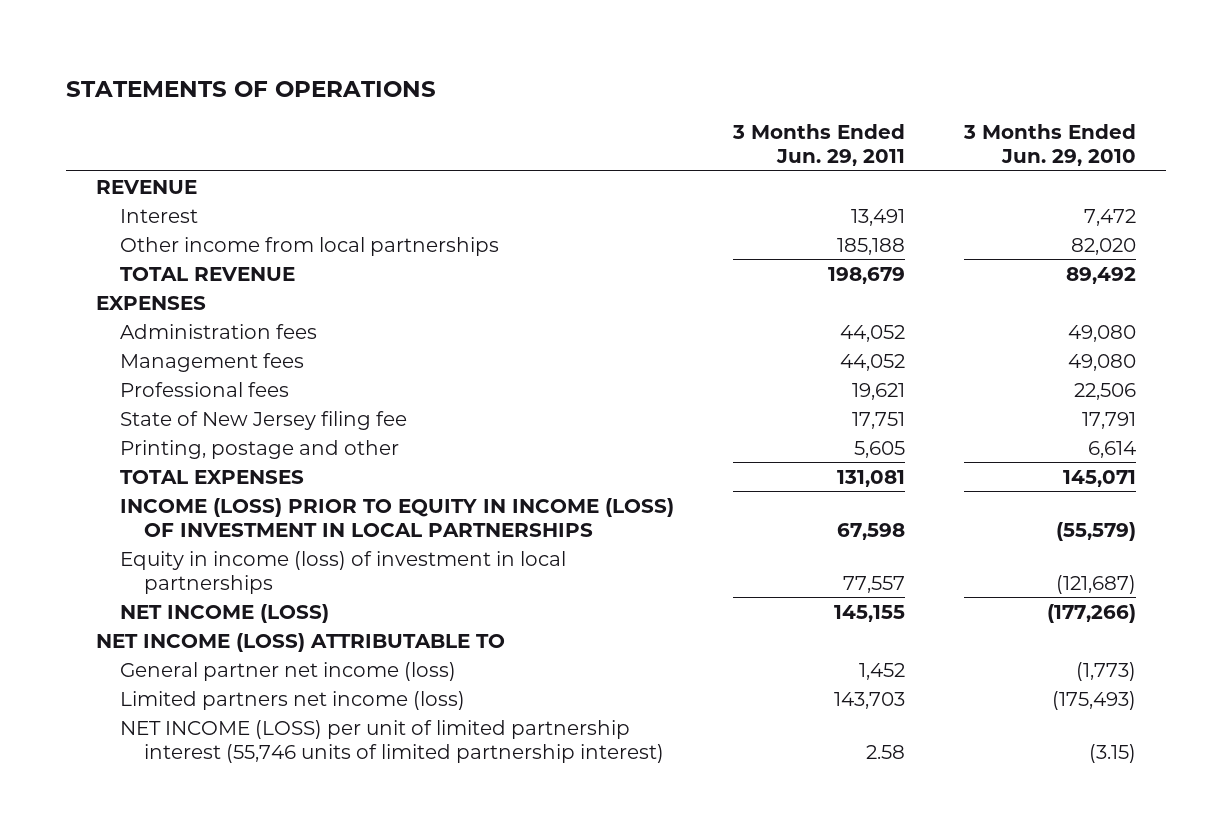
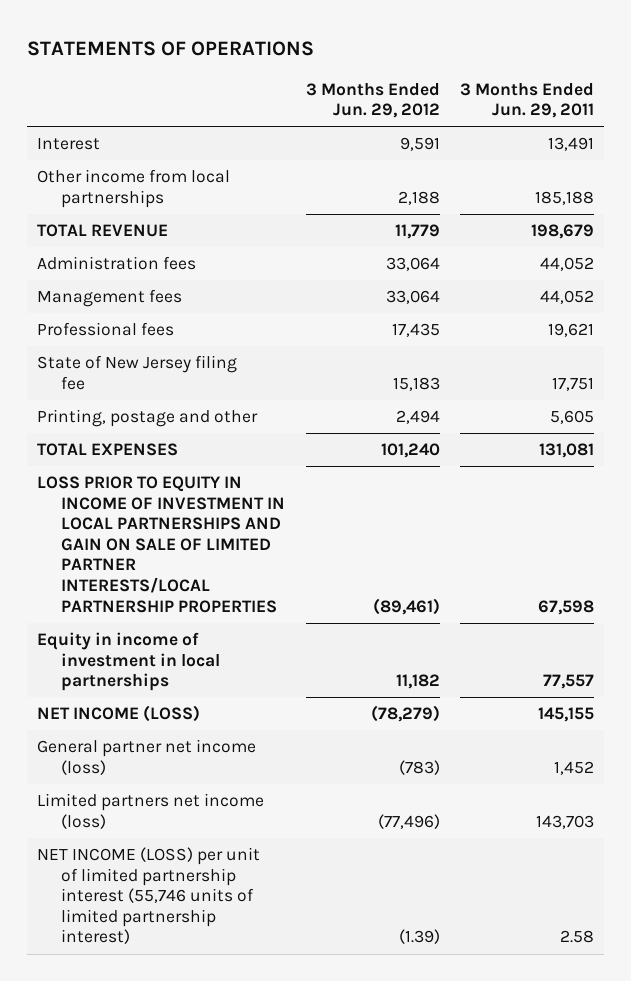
[963,123,1137,167] 3 Months Ended Jun. 29, 2010 -> none
none -> [305,82,440,119] 3 Months Ended Jun. 29, 2012
[95,179,197,194] REVENUE -> none
[95,295,206,310] EXPENSES -> none
[120,497,675,537] INCOME (LOSS) PRIOR TO EQUITY IN INCOME (LOSS) OF INVESTMENT IN LOCAL PARTNERSHIPS -> [37,476,286,613] LOSS PRIOR TO EQUITY IN INCOME OF INVESTMENT IN LOCAL PARTNERSHIPS AND GAIN ON SALE OF LIMITED PARTNER INTERESTS/LOCAL PARTNERSHIP PROPERTIES
[120,550,567,594] Equity in income (loss) of investment in local partnerships -> [37,632,221,692] Equity in income of investment in local partnerships
[95,632,505,652] NET INCOME (LOSS) ATTRIBUTABLE TO -> none

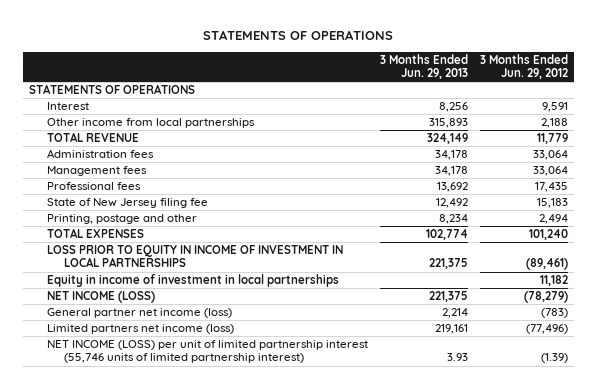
[459,82,594,119] 3 Months Ended Jun. 29, 2011 -> none
none -> [379,54,468,80] 3 Months Ended Jun. 29, 2013
none -> [28,84,195,95] STATEMENTS OF OPERATIONS
[37,476,286,613] LOSS PRIOR TO EQUITY IN INCOME OF INVESTMENT IN LOCAL PARTNERSHIPS AND GAIN ON SALE OF LIMITED PARTNER INTERESTS/LOCAL PARTNERSHIP PROPERTIES -> [46,245,343,268] LOSS PRIOR TO EQUITY IN INCOME OF INVESTMENT IN LOCAL PARTNERSHIPS

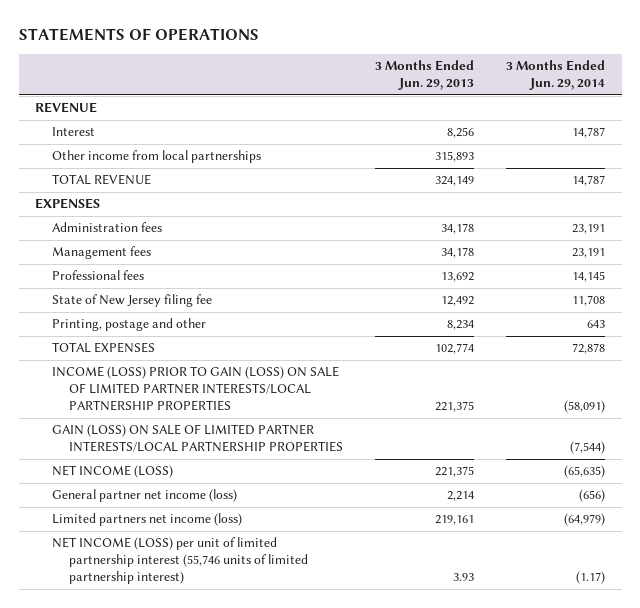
[479,54,568,80] 3 Months Ended Jun. 29, 2012 -> none
none -> [506,60,606,91] 3 Months Ended Jun. 29, 2014
[28,84,195,95] STATEMENTS OF OPERATIONS -> none
none -> [34,102,97,114] REVENUE
none -> [34,198,100,210] EXPENSES
[46,274,339,288] Equity in income of investment in local partnerships -> none
[46,245,343,268] LOSS PRIOR TO EQUITY IN INCOME OF INVESTMENT IN LOCAL PARTNERSHIPS -> [51,366,339,412] INCOME (LOSS) PRIOR TO GAIN (LOSS) ON SALE OF LIMITED PARTNER INTERESTS/LOCAL PARTNERSHIP PROPERTIES
none -> [51,424,343,453] GAIN (LOSS) ON SALE OF LIMITED PARTNER INTERESTS/LOCAL PARTNERSHIP PROPERTIES

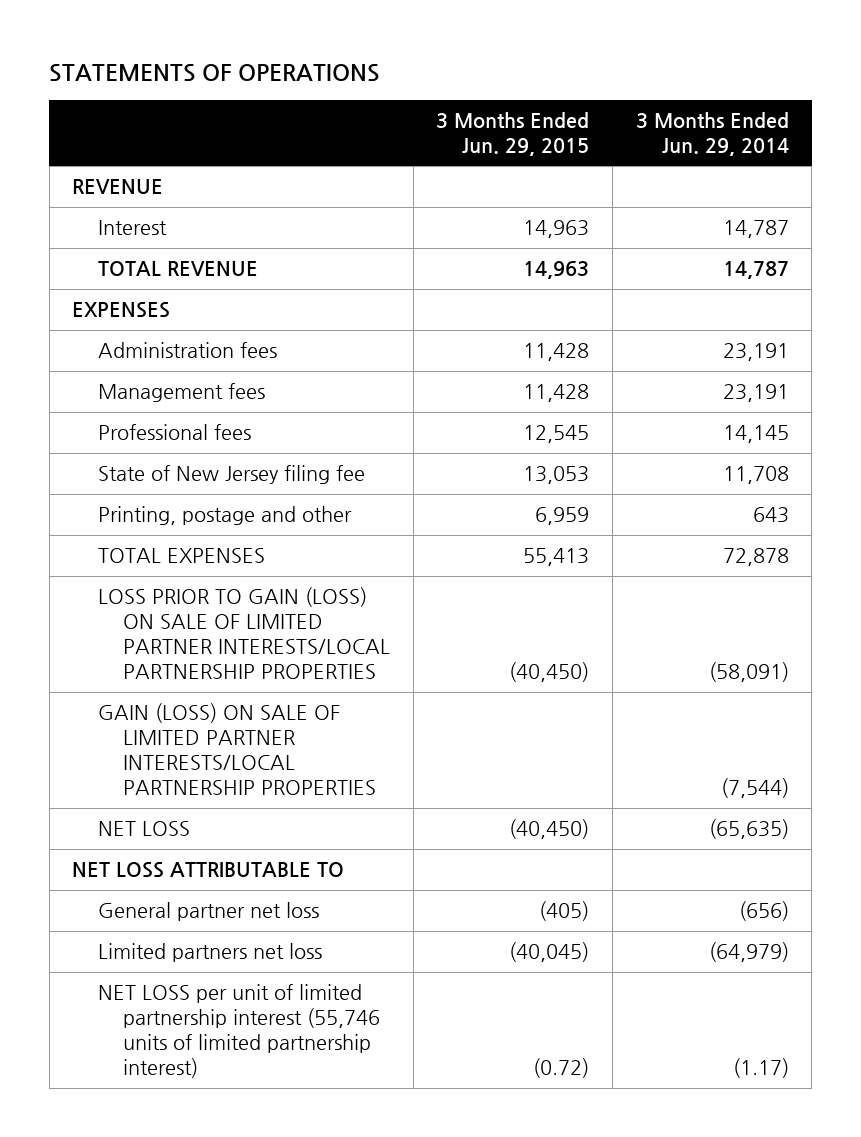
[375,60,475,91] 3 Months Ended Jun. 29, 2013 -> none
none -> [436,111,590,156] 3 Months Ended Jun. 29, 2015
[51,150,261,164] Other income from local partnerships -> none
[51,366,339,412] INCOME (LOSS) PRIOR TO GAIN (LOSS) ON SALE OF LIMITED PARTNER INTERESTS/LOCAL PARTNERSHIP PROPERTIES -> [97,587,391,680] LOSS PRIOR TO GAIN (LOSS) ON SALE OF LIMITED PARTNER INTERESTS/LOCAL PARTNERSHIP PROPERTIES
[51,465,173,479] NET INCOME (LOSS) -> [97,821,190,837] NET LOSS
none -> [72,862,345,879] NET LOSS ATTRIBUTABLE TO
[51,489,237,503] General partner net income (loss) -> [97,902,319,922] General partner net loss
[51,513,242,527] Limited partners net income (loss) -> [97,943,322,963] Limited partners net loss
[51,537,308,585] NET INCOME (LOSS) per unit of limited partnership interest (55,746 units of limited partnership interest) -> [97,984,381,1079] NET LOSS per unit of limited partnership interest (55,746 units of limited partnership interest)

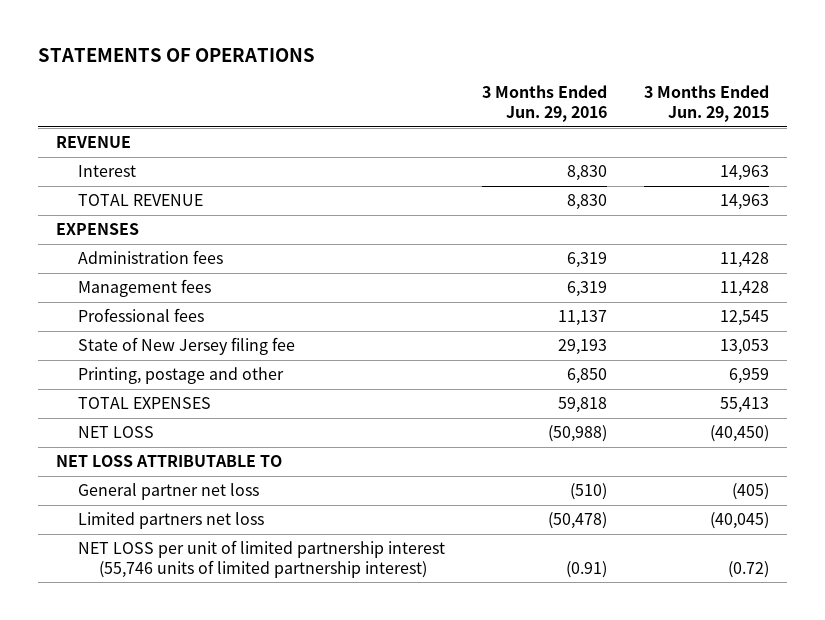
[635,111,789,156] 3 Months Ended Jun. 29, 2014 -> none
none -> [481,85,607,123] 3 Months Ended Jun. 29, 2016
[97,587,391,680] LOSS PRIOR TO GAIN (LOSS) ON SALE OF LIMITED PARTNER INTERESTS/LOCAL PARTNERSHIP PROPERTIES -> none
[97,703,377,796] GAIN (LOSS) ON SALE OF LIMITED PARTNER INTERESTS/LOCAL PARTNERSHIP PROPERTIES -> none

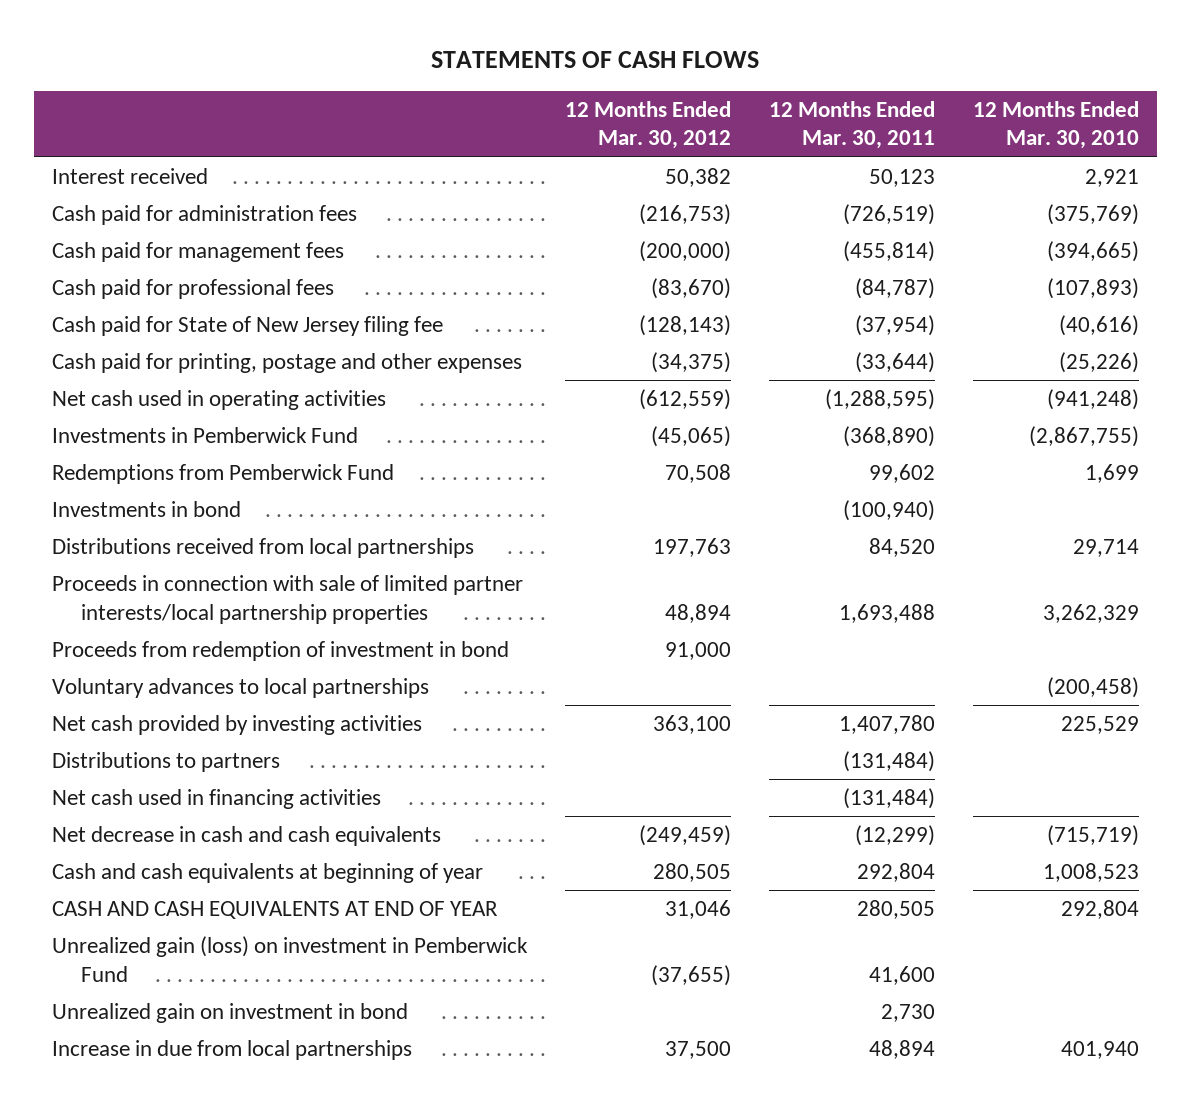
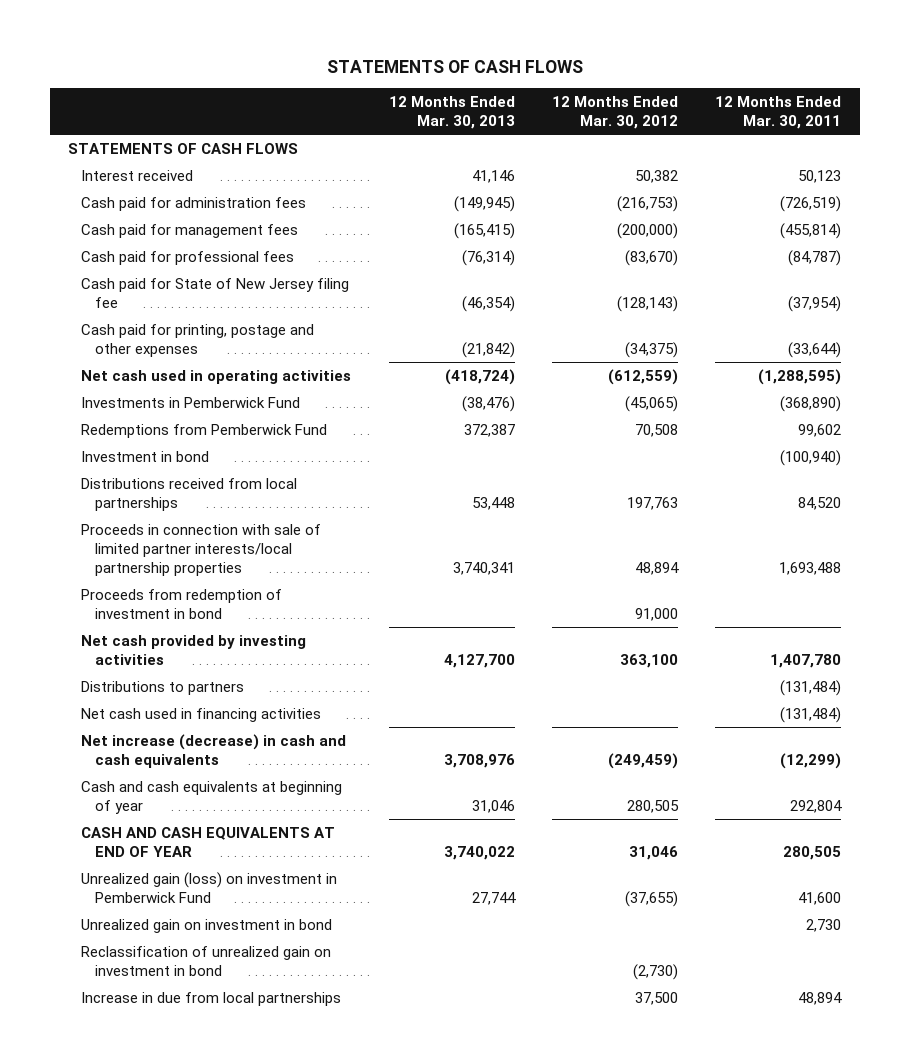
[972,100,1139,150] 12 Months Ended Mar. 30, 2010 -> none
none -> [388,95,515,130] 12 Months Ended Mar. 30, 2013
none -> [68,142,299,154] STATEMENTS OF CASH FLOWS
[52,500,242,517] Investments in bond -> [81,450,210,462] Investment in bond
[52,677,430,698] Voluntary advances to local partnerships -> none
[52,825,442,846] Net decrease in cash and cash equivalents -> [81,733,347,768] Net increase (decrease) in cash and cash equivalents
none -> [81,945,332,976] Reclassification of unrealized gain on investment in bond

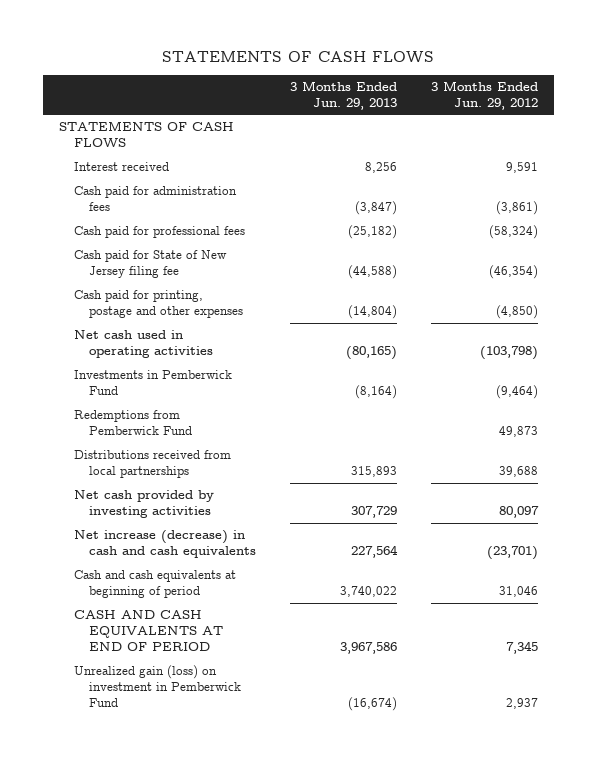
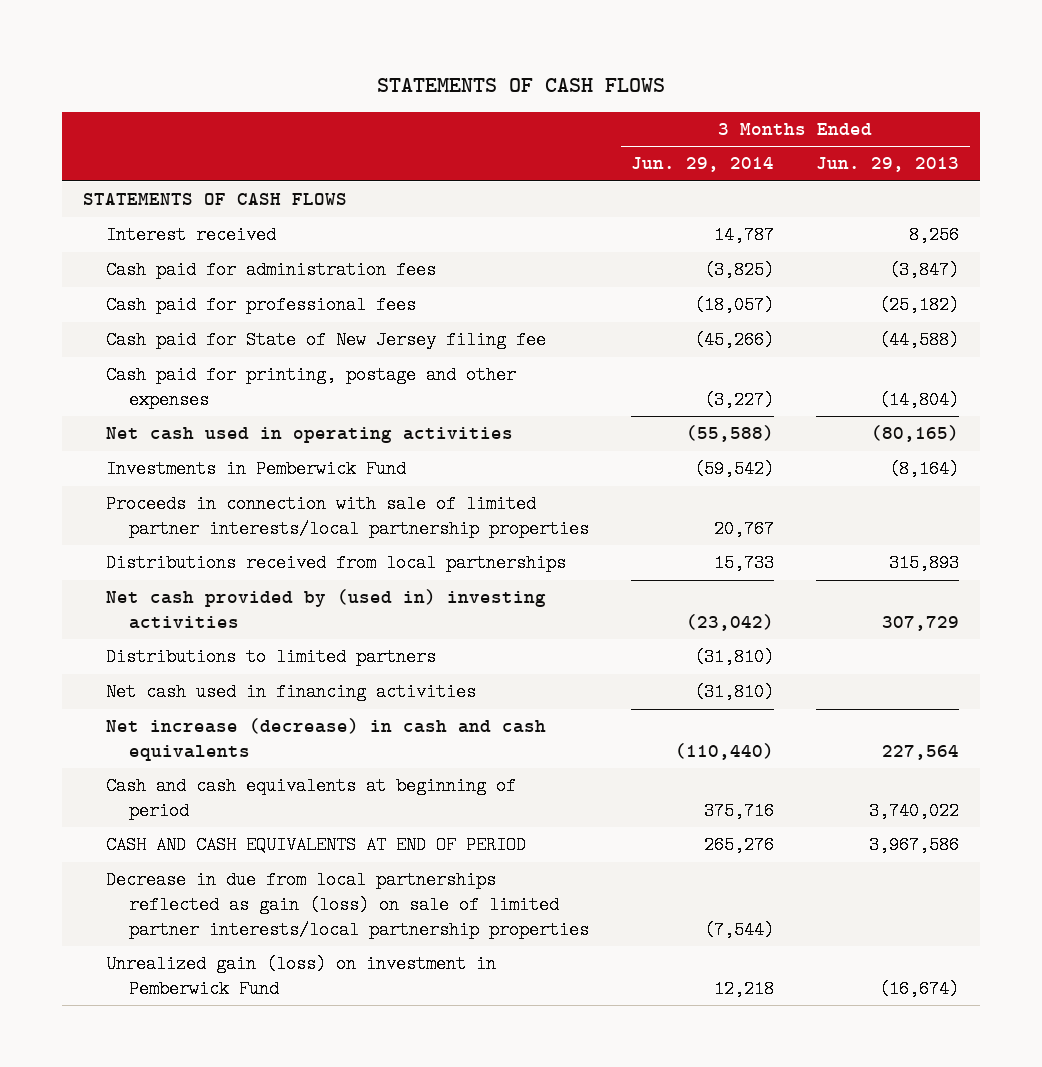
[430,80,538,111] 3 Months Ended Jun. 29, 2012 -> none
none -> [631,157,775,173] Jun. 29, 2014
[74,410,193,436] Redemptions from Pemberwick Fund -> none
none -> [106,495,590,539] Proceeds in connection with sale of limited partner interests/local partnership properties
[74,490,215,519] Net cash provided by investing activities -> [106,589,547,630] Net cash provided by (used in) investing activities
none -> [106,648,437,667] Distributions to limited partners
none -> [106,683,477,702] Net cash used in financing activities
none -> [106,871,590,939] Decrease in due from local partnerships reflected as gain (loss) on sale of limited partner interests/local partnership properties

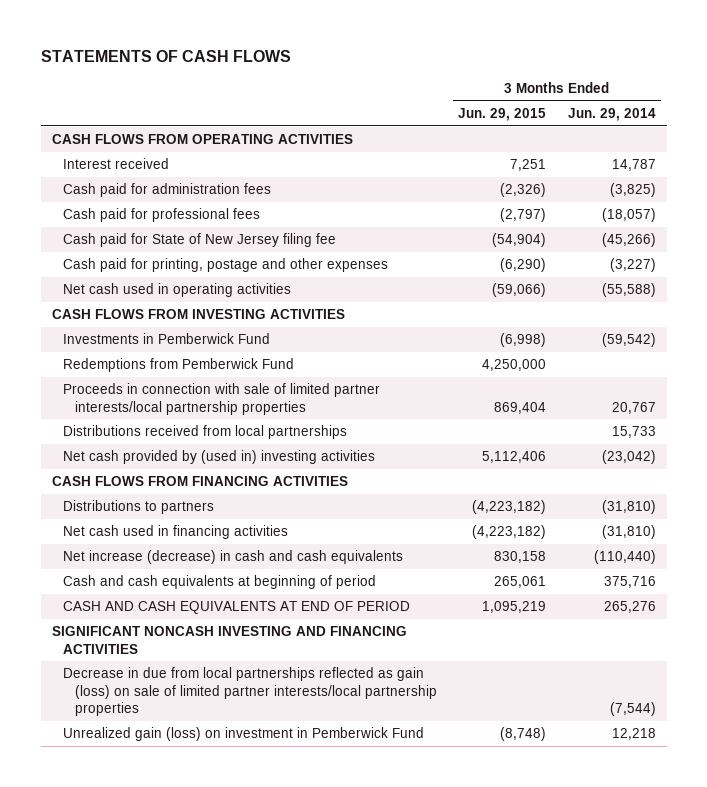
[816,157,960,173] Jun. 29, 2013 -> none
none -> [458,108,547,122] Jun. 29, 2015
[82,193,347,206] STATEMENTS OF CASH FLOWS -> none
none -> [51,134,353,145] CASH FLOWS FROM OPERATING ACTIVITIES
none -> [51,309,345,320] CASH FLOWS FROM INVESTING ACTIVITIES
none -> [63,358,295,373] Redemptions from Pemberwick Fund
none -> [51,476,348,487] CASH FLOWS FROM FINANCING ACTIVITIES
[106,648,437,667] Distributions to limited partners -> [63,500,215,515] Distributions to partners
none -> [51,626,407,654] SIGNIFICANT NONCASH INVESTING AND FINANCING ACTIVITIES

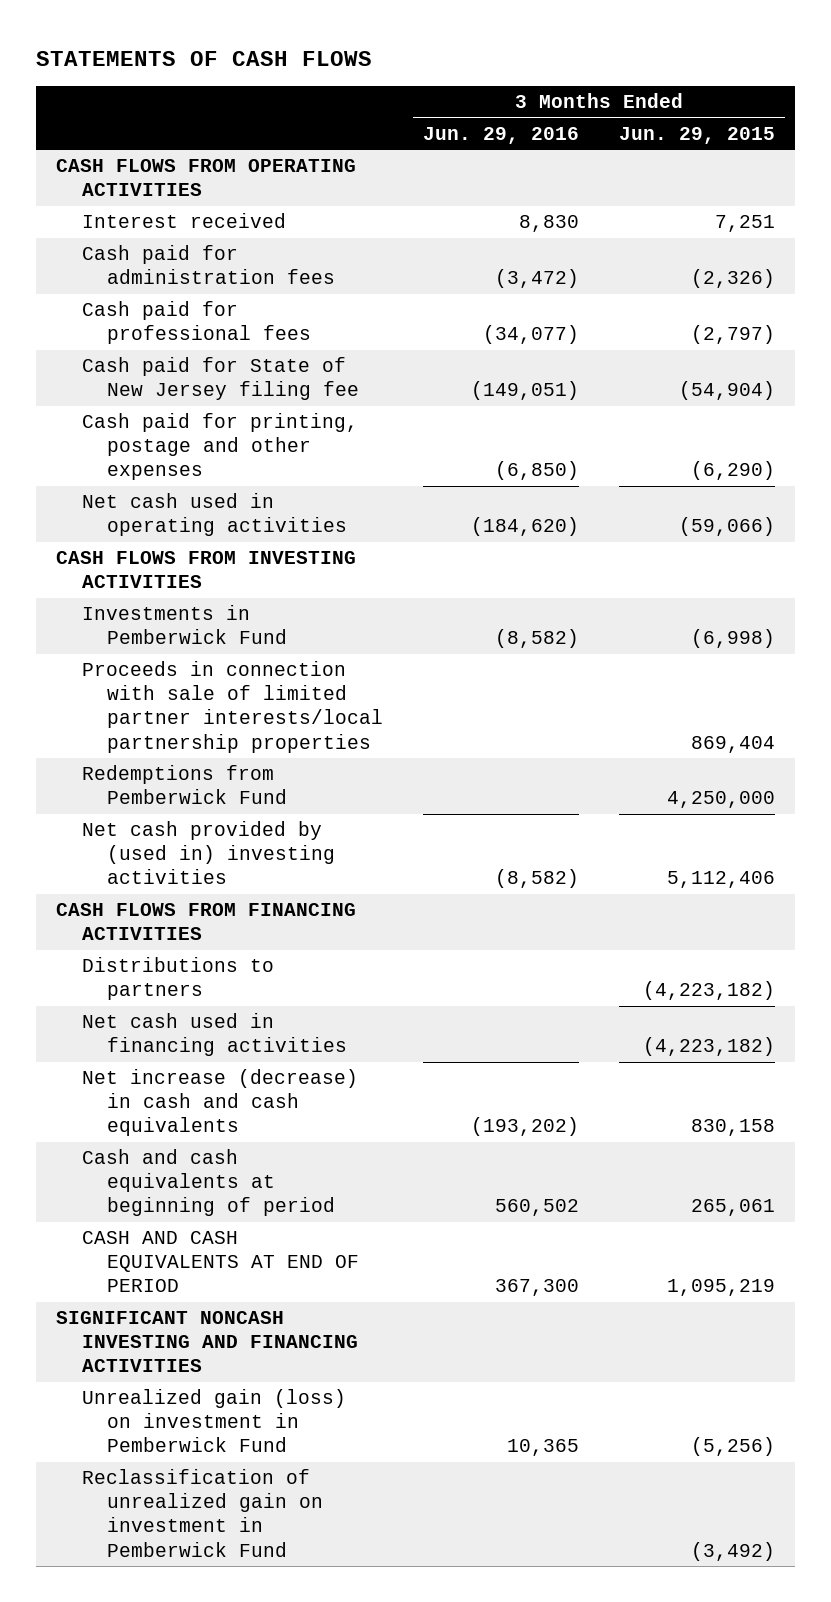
[567,108,656,122] Jun. 29, 2014 -> none
none -> [423,126,580,144] Jun. 29, 2016
[63,425,348,440] Distributions received from local partnerships -> none
[63,358,295,373] Redemptions from Pemberwick Fund -> [81,765,288,805] Redemptions from Pemberwick Fund
[63,667,438,717] Decrease in due from local partnerships reflected as gain (loss) on sale of limited partner interests/local partnership properties -> none
[500,727,547,742] (8,748) -> [690,1437,775,1457] (5,256)
none -> [81,1469,324,1557] Reclassification of unrealized gain on investment in Pemberwick Fund

